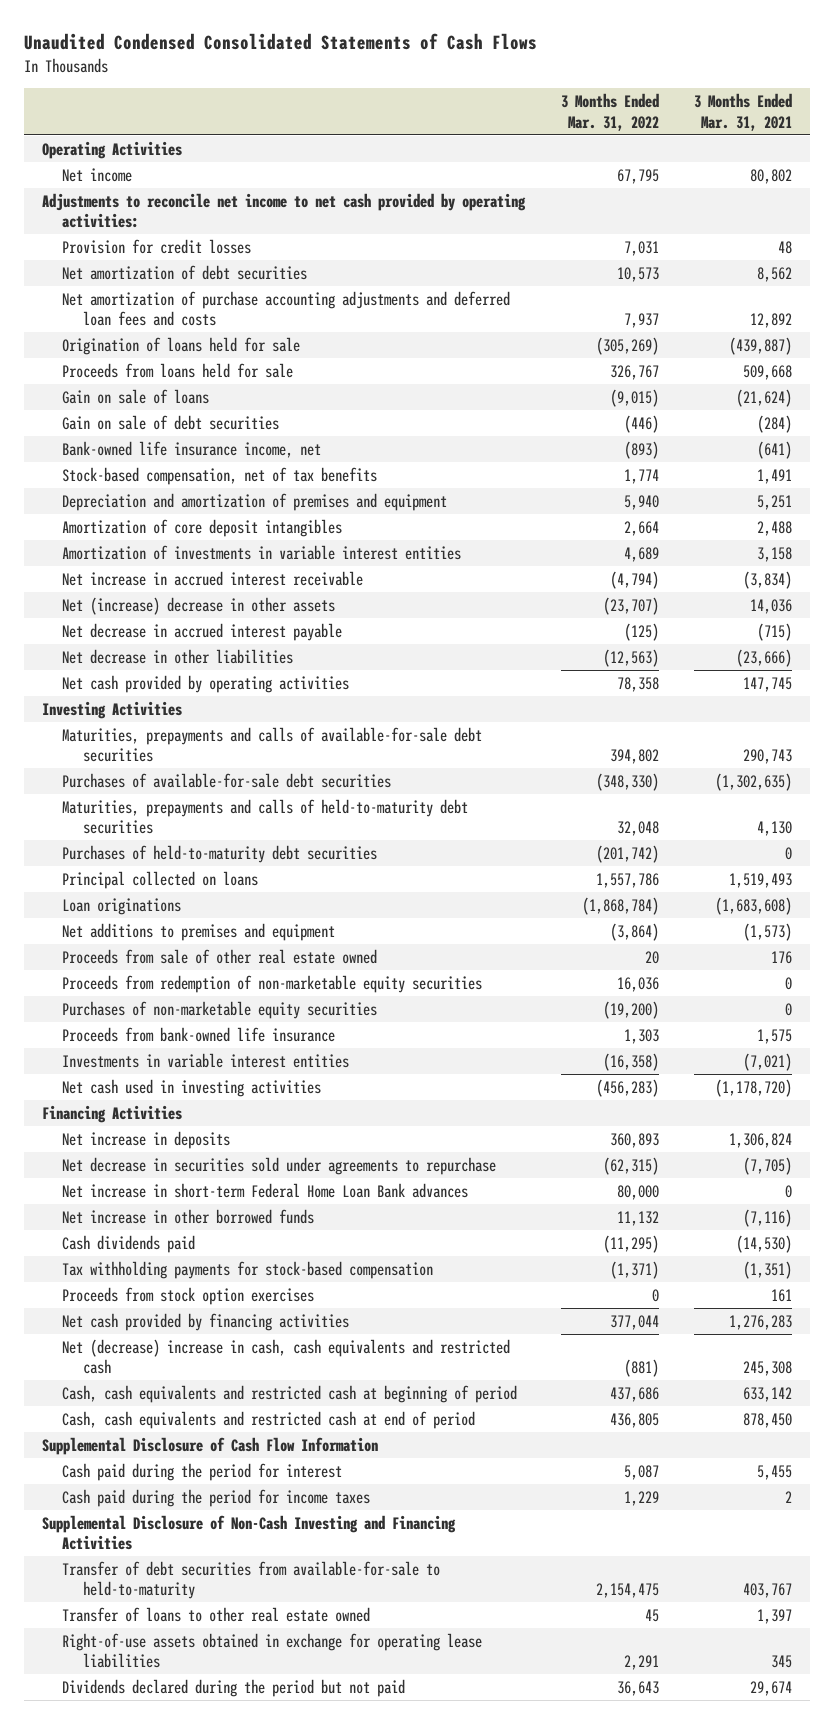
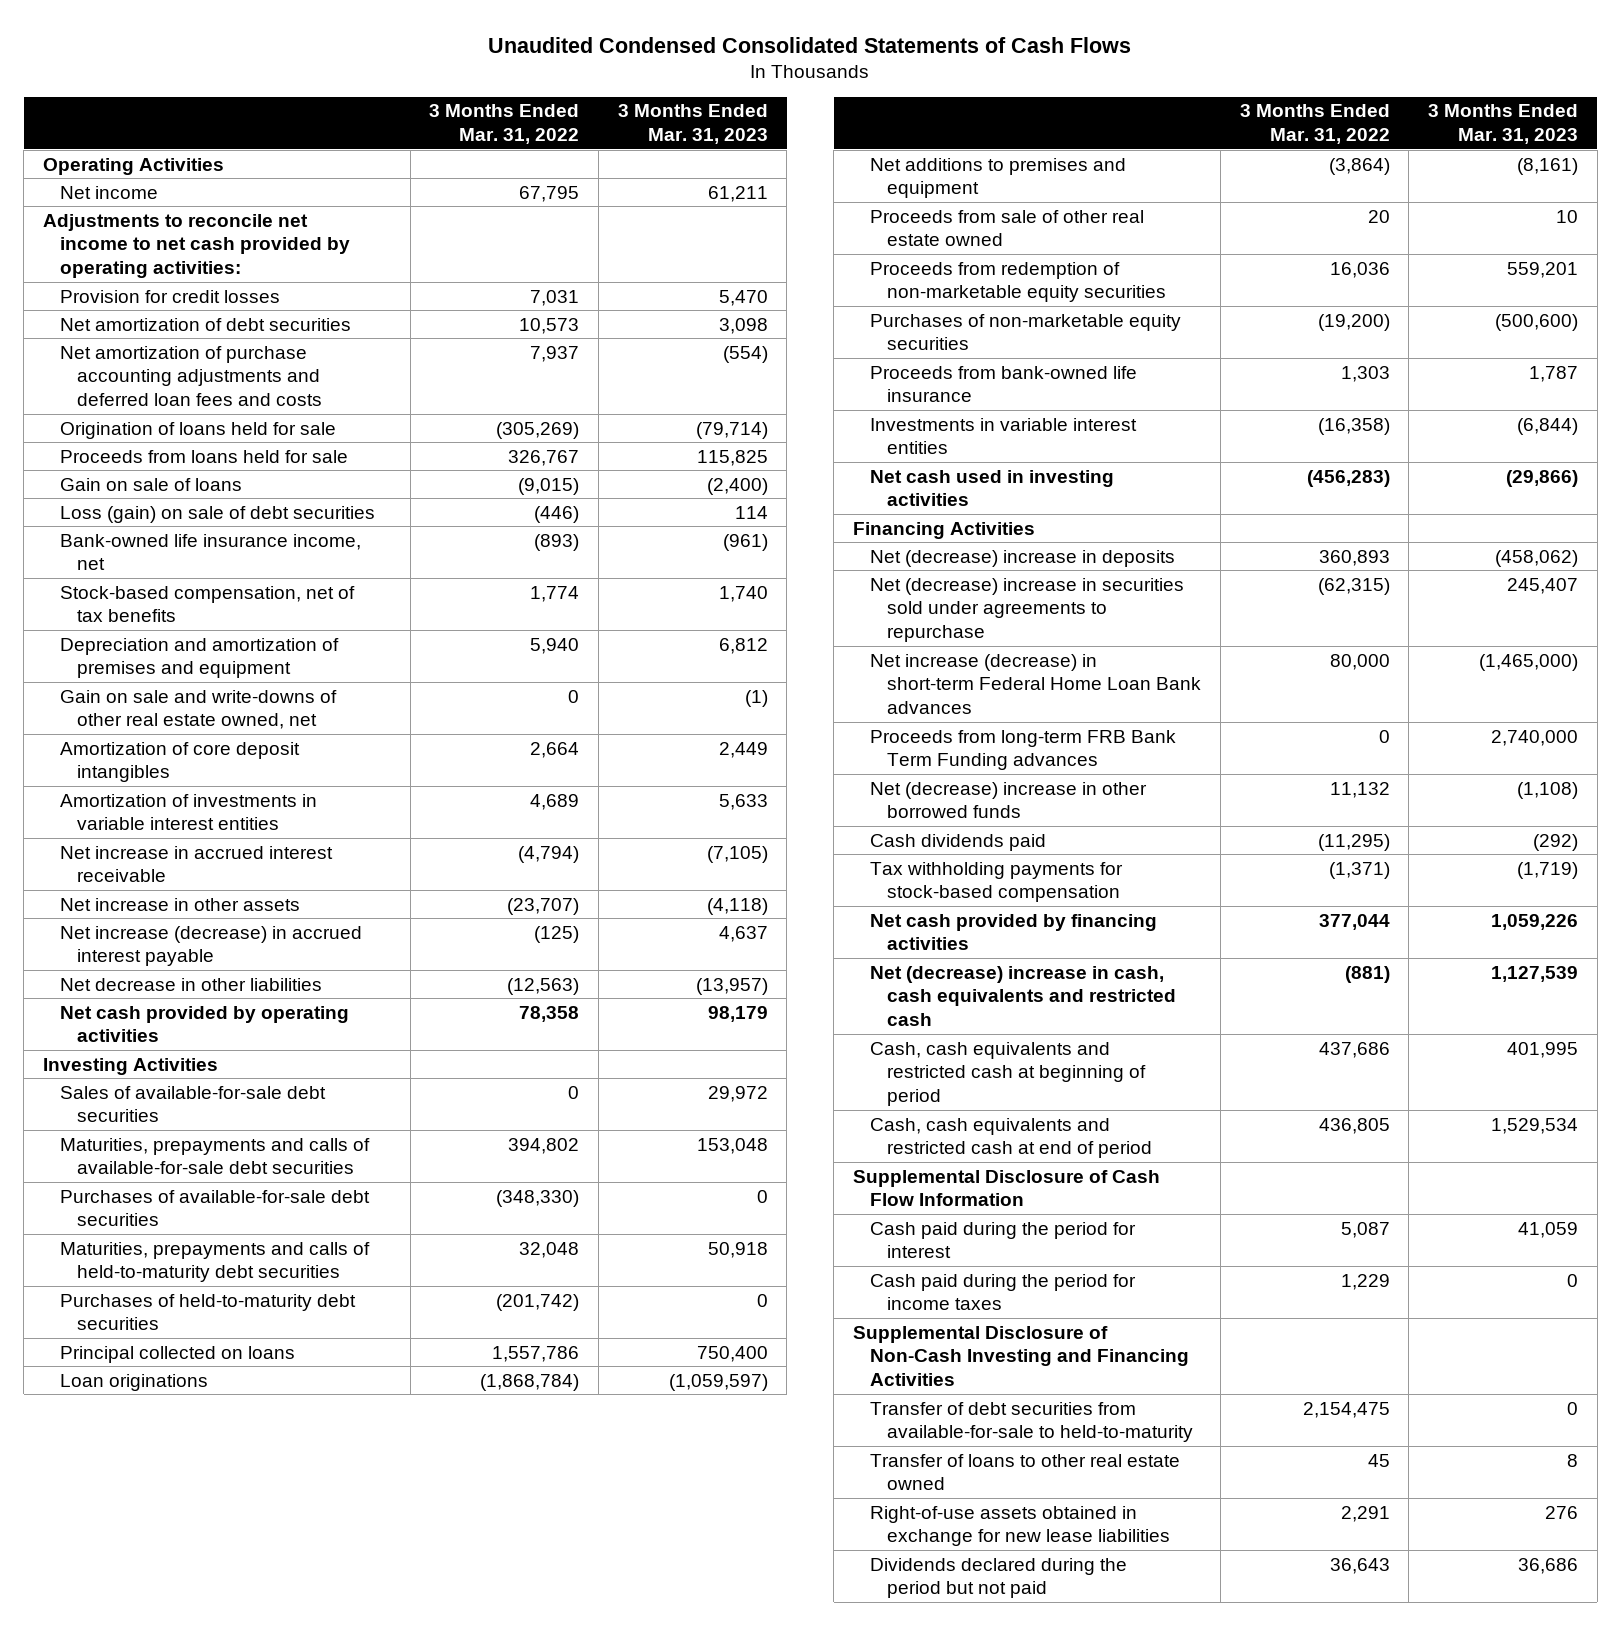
[694,92,793,131] 3 Months Ended Mar. 31, 2021 -> none
none -> [617,104,768,145] 3 Months Ended Mar. 31, 2023
[62,414,280,430] Gain on sale of debt securities -> [59,505,375,523] Loss (gain) on sale of debt securities
none -> [59,689,337,730] Gain on sale and write-downs of other real estate owned, net
[62,596,336,615] Net (increase) decrease in other assets -> [59,897,300,911] Net increase in other assets
[62,622,343,641] Net decrease in accrued interest payable -> [59,925,362,967] Net increase (decrease) in accrued interest payable
none -> [59,1085,326,1123] Sales of available-for-sale debt securities
[62,1130,231,1149] Net increase in deposits -> [870,549,1176,567] Net (decrease) increase in deposits
[62,1156,497,1175] Net decrease in securities sold under agreements to repurchase -> [870,577,1185,642] Net (decrease) increase in securities sold under agreements to repurchase
[62,1182,469,1198] Net increase in short-term Federal Home Loan Bank advances -> [870,653,1202,714] Net increase (decrease) in short-term Federal Home Loan Bank advances
none -> [870,729,1177,771] Proceeds from long-term FRB Bank Term Funding advances
[62,1208,315,1224] Net increase in other borrowed funds -> [870,781,1148,819] Net (decrease) increase in other borrowed funds
[62,1286,315,1305] Proceeds from stock option exercises -> none
[62,1632,483,1669] Right-of-use assets obtained in exchange for operating lease liabilities -> [870,1505,1171,1547] Right-of-use assets obtained in exchange for new lease liabilities

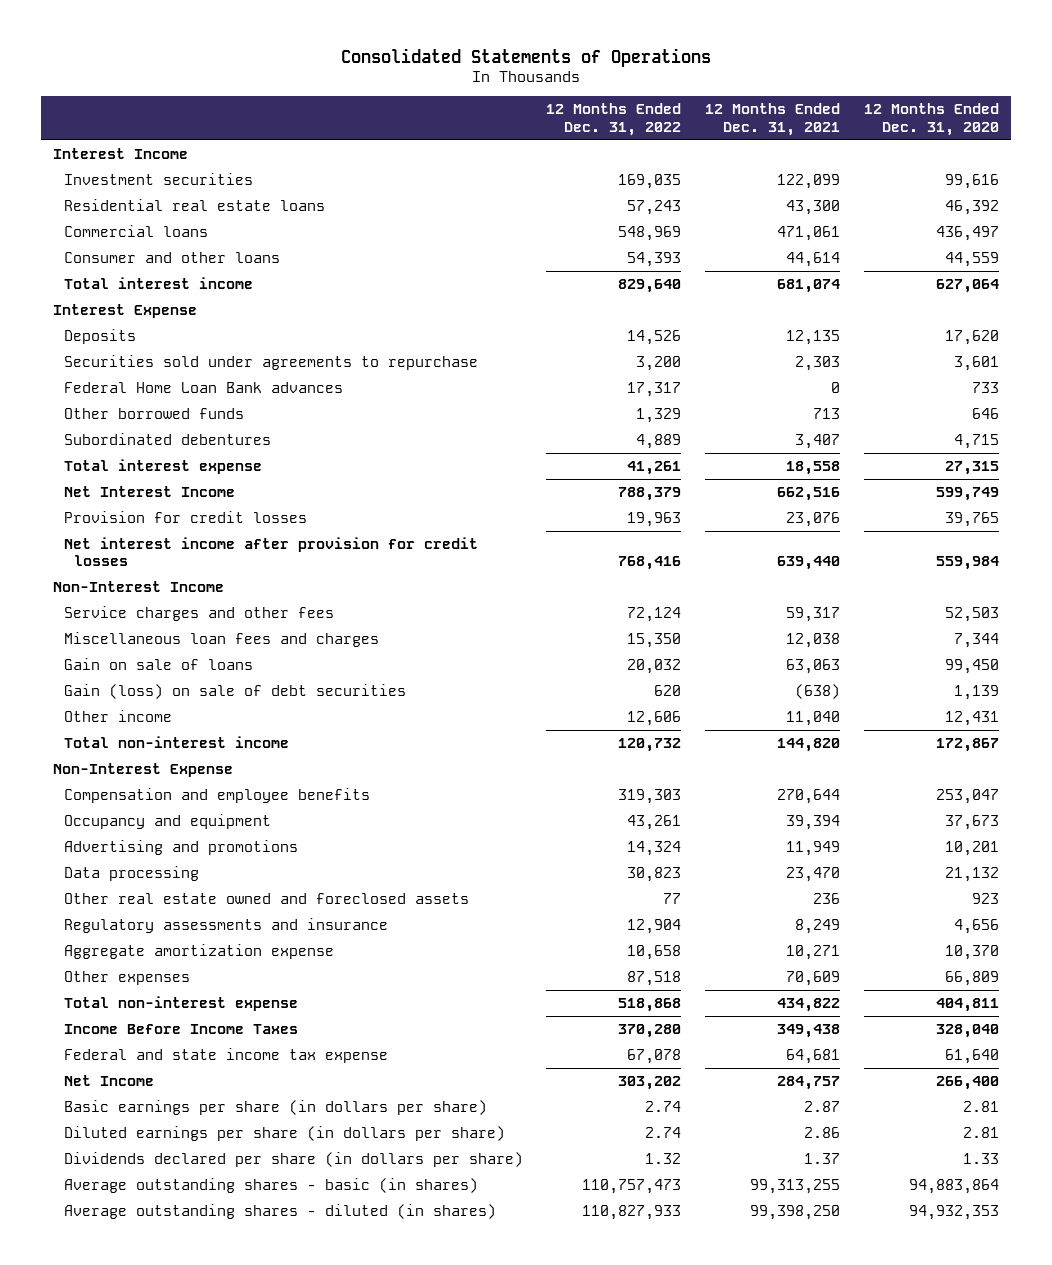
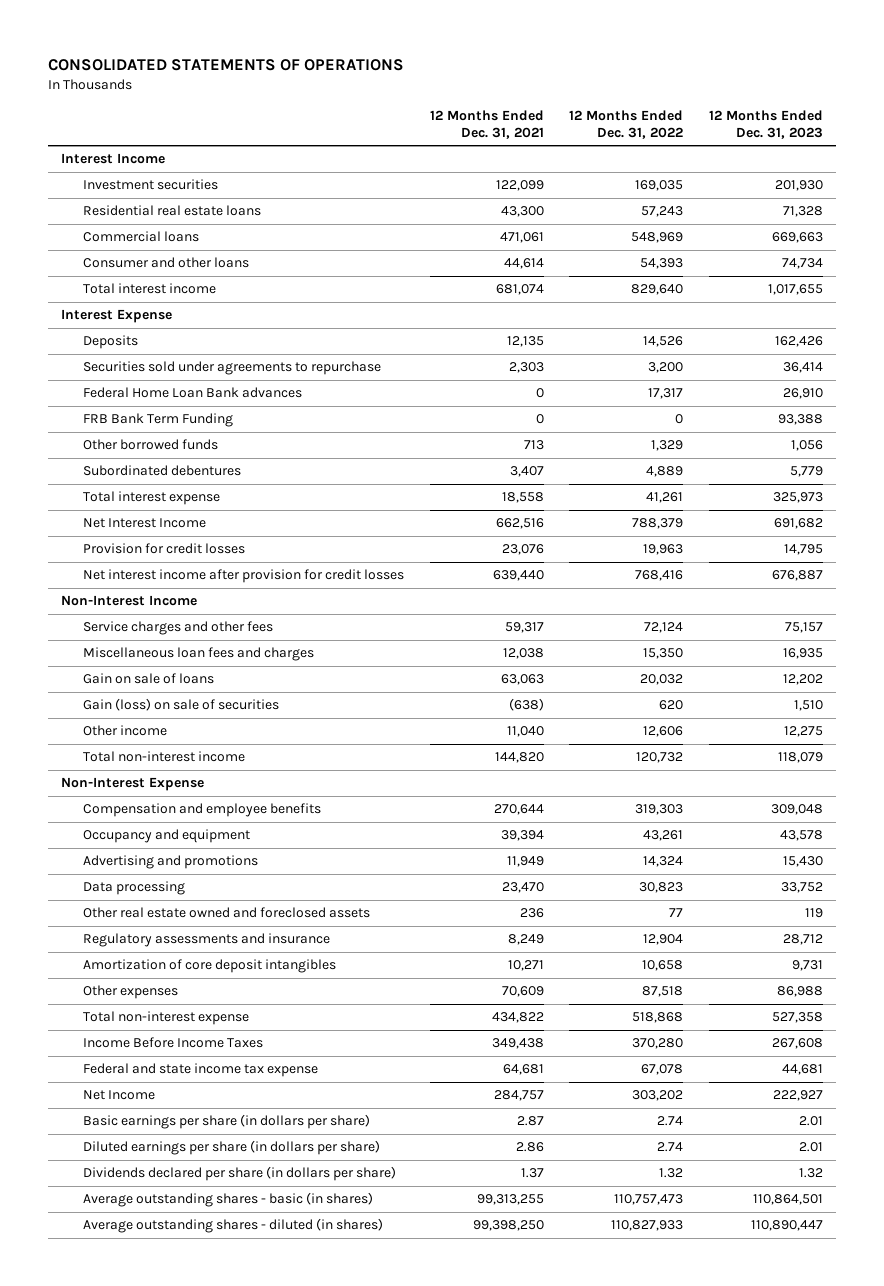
[341,47,712,67] Consolidated Statements of Operations -> [47,58,404,71] CONSOLIDATED STATEMENTS OF OPERATIONS
[864,103,1000,136] 12 Months Ended Dec. 31, 2020 -> none
none -> [709,110,824,139] 12 Months Ended Dec. 31, 2023
none -> [82,413,233,428] FRB Bank Term Funding
[63,683,406,699] Gain (loss) on sale of debt securities -> [82,698,279,712] Gain (loss) on sale of securities
[63,943,334,959] Aggregate amortization expense -> [82,959,336,974] Amortization of core deposit intangibles

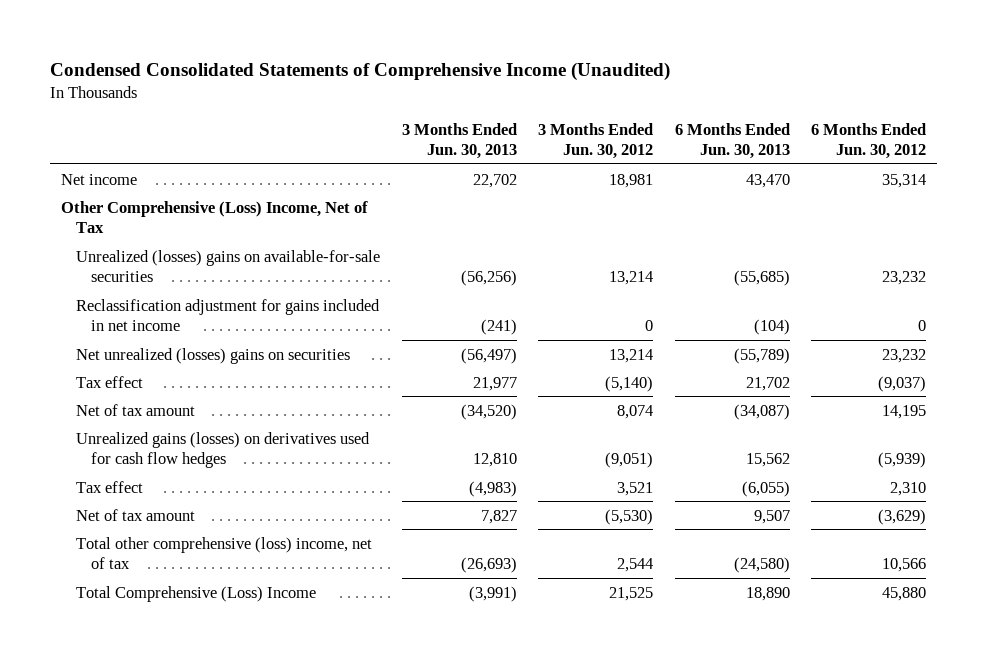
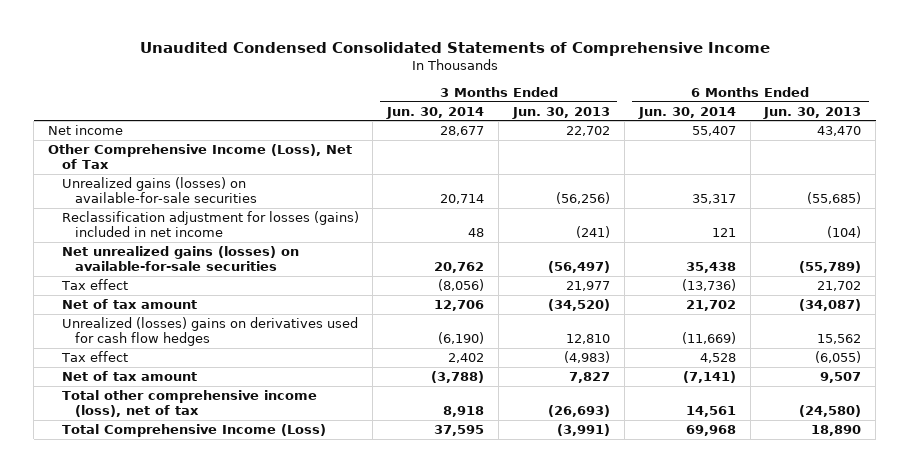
[50,61,671,81] Condensed Consolidated Statements of Comprehensive Income (Unaudited) -> [139,42,770,57] Unaudited Condensed Consolidated Statements of Comprehensive Income
[538,122,654,160] 3 Months Ended Jun. 30, 2012 -> none
[811,122,927,160] 6 Months Ended Jun. 30, 2012 -> none
none -> [386,106,485,119] Jun. 30, 2014
none -> [637,106,736,119] Jun. 30, 2014
[60,200,368,234] Other Comprehensive (Loss) Income, Net of Tax -> [48,143,353,170] Other Comprehensive Income (Loss), Net of Tax
[75,249,380,283] Unrealized (losses) gains on available-for-sale securities -> [61,176,257,204] Unrealized gains (losses) on available-for-sale securities
[75,298,380,332] Reclassification adjustment for gains included in net income -> [61,210,359,238] Reclassification adjustment for losses (gains) included in net income
[75,347,350,364] Net unrealized (losses) gains on securities -> [61,245,299,272] Net unrealized gains (losses) on available-for-sale securities
[75,431,370,469] Unrealized gains (losses) on derivatives used for cash flow hedges -> [61,316,358,347] Unrealized (losses) gains on derivatives used for cash flow hedges
[75,536,372,570] Total other comprehensive (loss) income, net of tax -> [61,389,317,418] Total other comprehensive income (loss), net of tax
[75,585,316,602] Total Comprehensive (Loss) Income -> [61,423,326,437] Total Comprehensive Income (Loss)

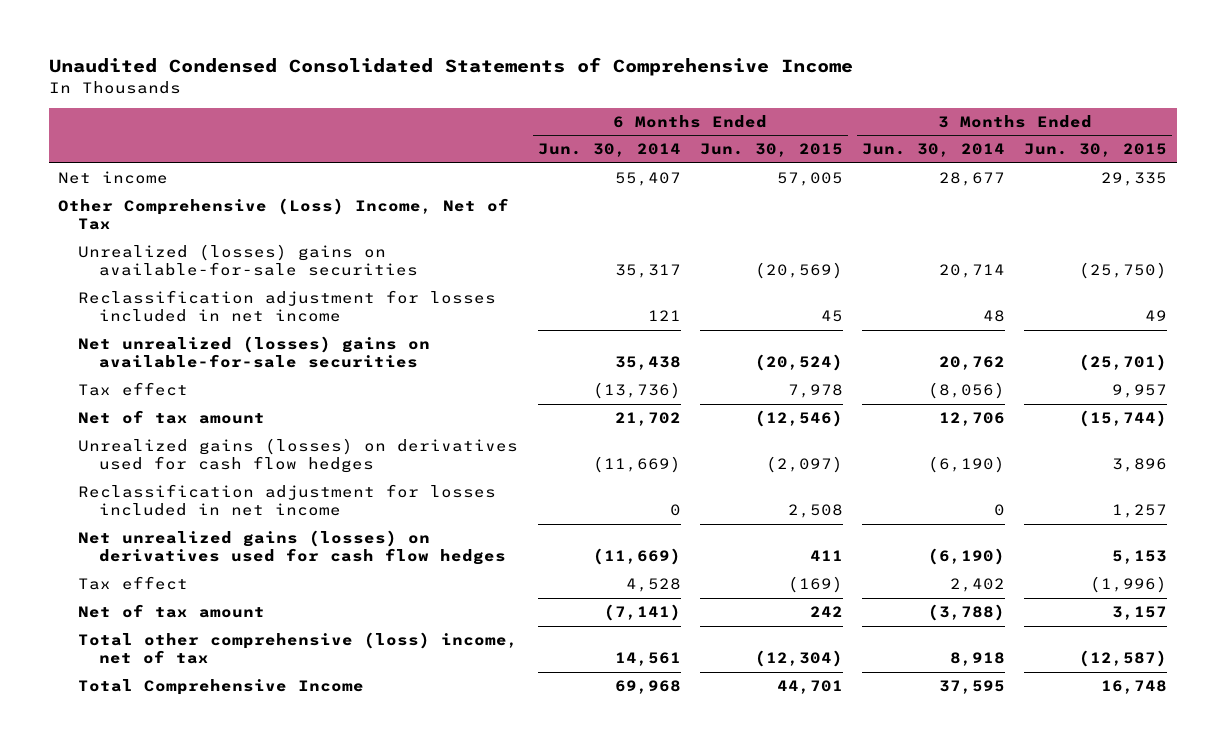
[511,106,610,119] Jun. 30, 2013 -> none
[763,106,862,119] Jun. 30, 2013 -> none
none -> [699,143,843,158] Jun. 30, 2015
none -> [1024,143,1168,158] Jun. 30, 2015
[48,143,353,170] Other Comprehensive Income (Loss), Net of Tax -> [58,198,510,231] Other Comprehensive (Loss) Income, Net of Tax
[61,176,257,204] Unrealized gains (losses) on available-for-sale securities -> [78,244,418,277] Unrealized (losses) gains on available-for-sale securities
[61,210,359,238] Reclassification adjustment for losses (gains) included in net income -> [78,290,497,323] Reclassification adjustment for losses included in net income
[61,245,299,272] Net unrealized gains (losses) on available-for-sale securities -> [78,336,431,369] Net unrealized (losses) gains on available-for-sale securities
[61,316,358,347] Unrealized (losses) gains on derivatives used for cash flow hedges -> [78,438,519,474] Unrealized gains (losses) on derivatives used for cash flow hedges
none -> [78,484,497,517] Reclassification adjustment for losses included in net income
none -> [78,530,506,566] Net unrealized gains (losses) on derivatives used for cash flow hedges
[61,389,317,418] Total other comprehensive income (loss), net of tax -> [78,632,519,665] Total other comprehensive (loss) income, net of tax
[61,423,326,437] Total Comprehensive Income (Loss) -> [78,679,365,696] Total Comprehensive Income

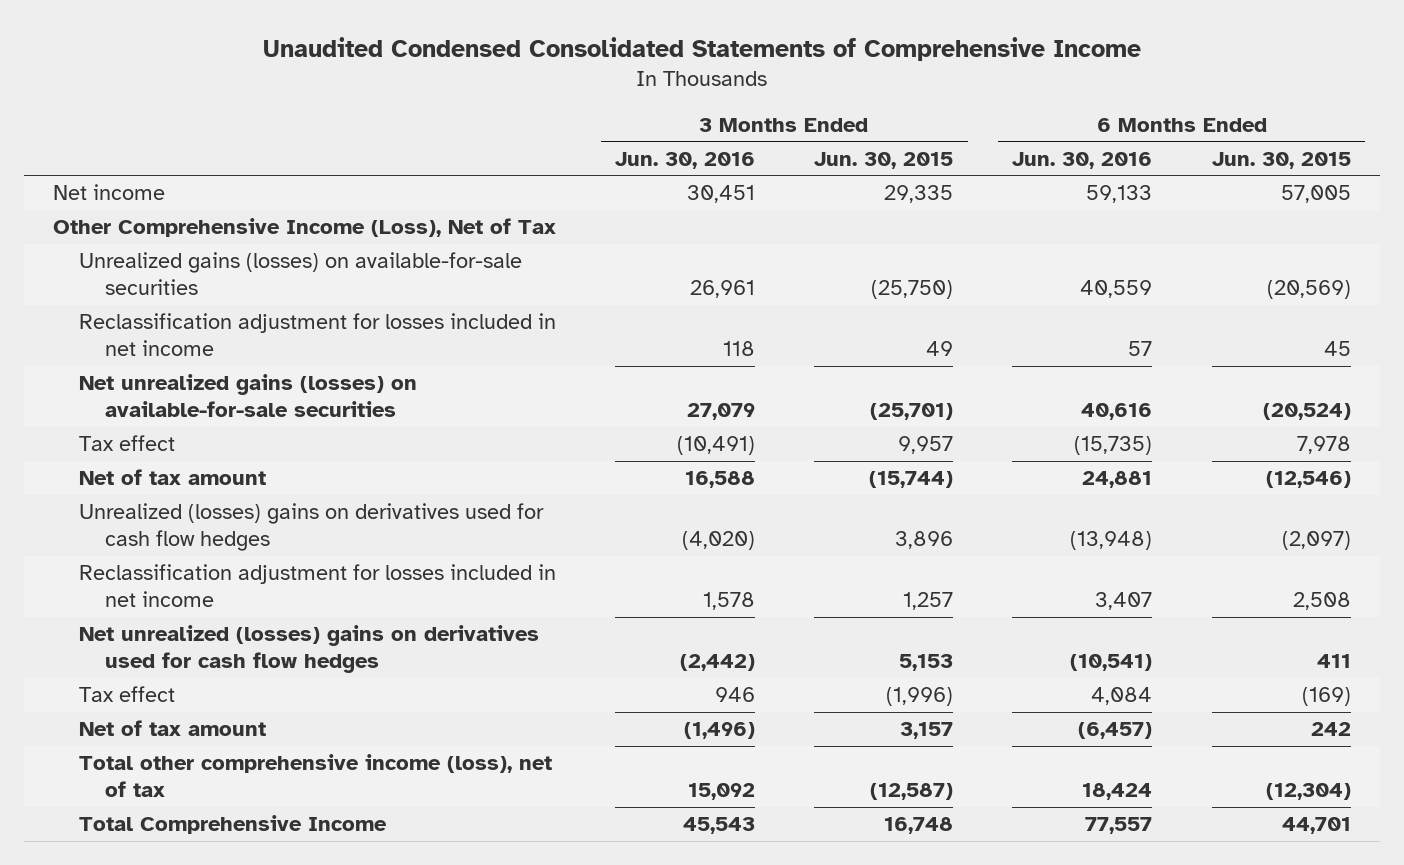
[537,143,681,158] Jun. 30, 2014 -> none
[862,143,1006,158] Jun. 30, 2014 -> none
none -> [615,151,756,169] Jun. 30, 2016
none -> [1012,151,1153,169] Jun. 30, 2016
[58,198,510,231] Other Comprehensive (Loss) Income, Net of Tax -> [53,218,557,238] Other Comprehensive Income (Loss), Net of Tax
[78,244,418,277] Unrealized (losses) gains on available-for-sale securities -> [79,252,523,296] Unrealized gains (losses) on available-for-sale securities
[78,336,431,369] Net unrealized (losses) gains on available-for-sale securities -> [79,374,418,418] Net unrealized gains (losses) on available-for-sale securities
[78,438,519,474] Unrealized gains (losses) on derivatives used for cash flow hedges -> [79,503,545,552] Unrealized (losses) gains on derivatives used for cash flow hedges
[78,530,506,566] Net unrealized gains (losses) on derivatives used for cash flow hedges -> [79,625,540,674] Net unrealized (losses) gains on derivatives used for cash flow hedges
[78,632,519,665] Total other comprehensive (loss) income, net of tax -> [79,754,553,798] Total other comprehensive income (loss), net of tax

